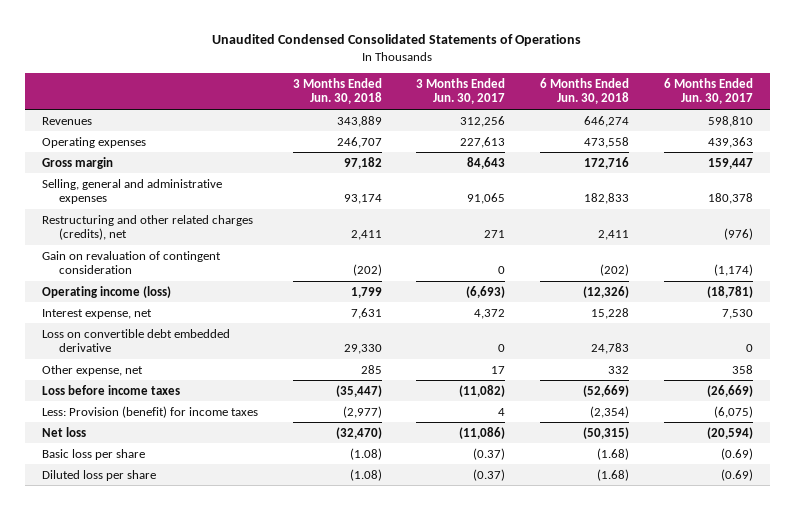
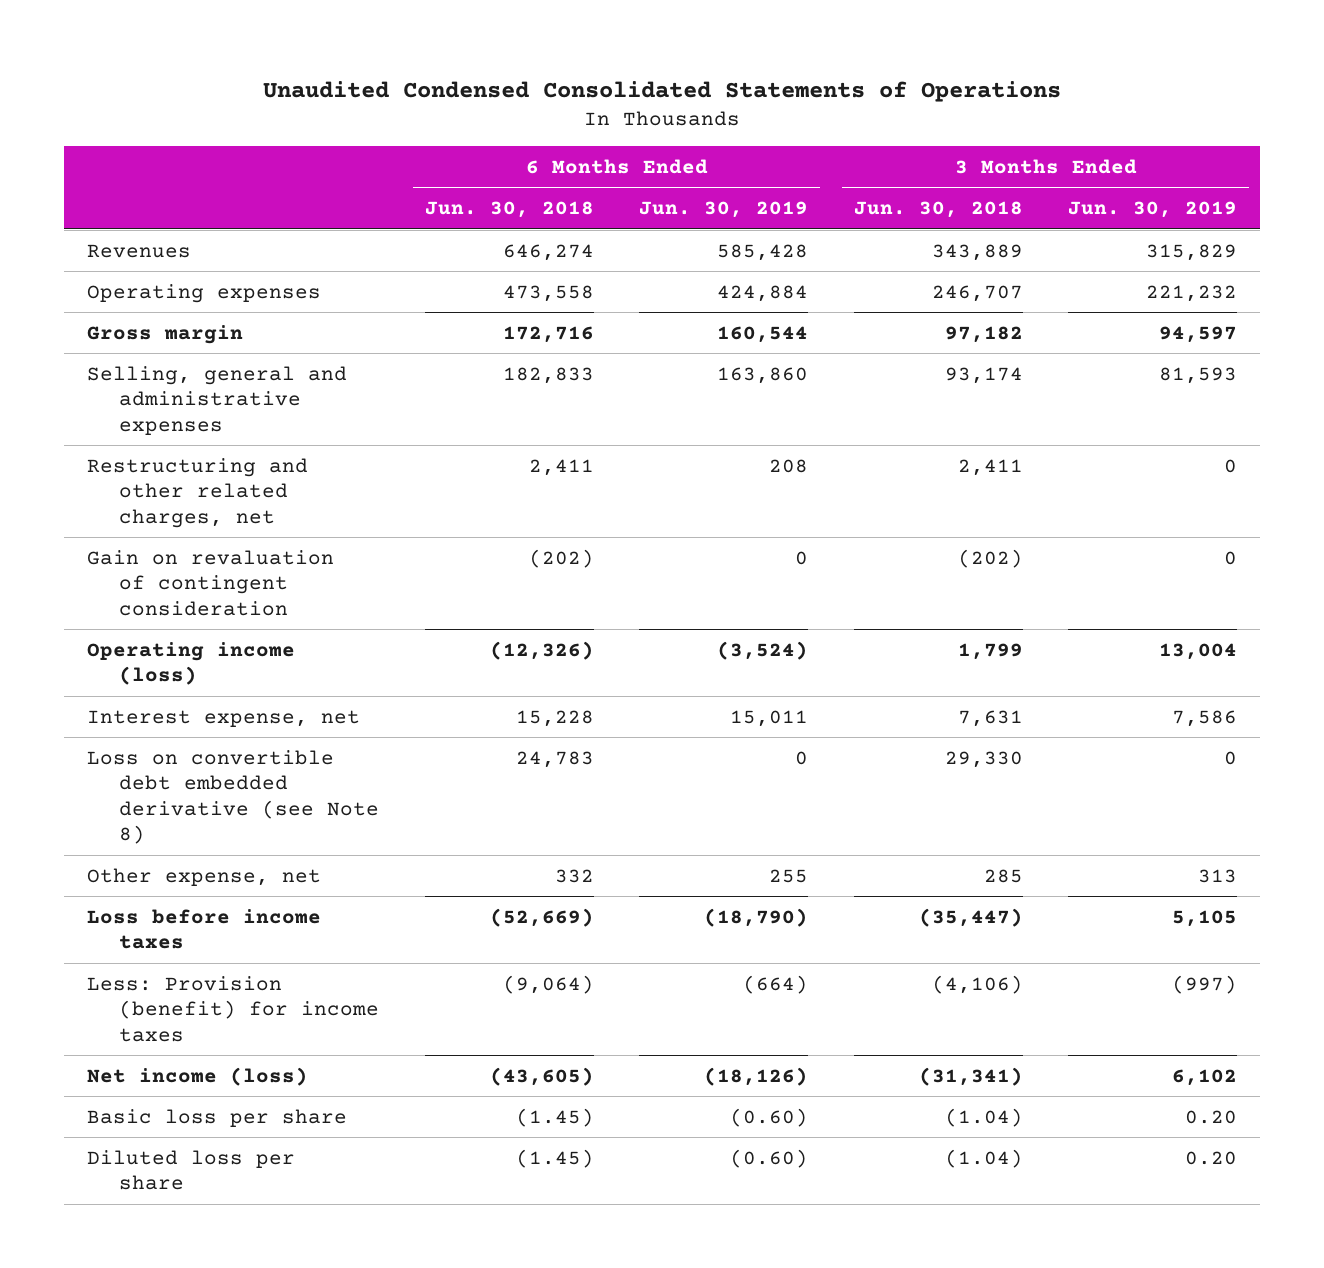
[416,77,506,105] 3 Months Ended Jun. 30, 2017 -> none
[663,77,753,105] 6 Months Ended Jun. 30, 2017 -> none
none -> [639,200,809,218] Jun. 30, 2019
none -> [1068,200,1238,218] Jun. 30, 2019
[42,214,254,241] Restructuring and other related charges (credits), net -> [86,457,308,528] Restructuring and other related charges, net
[42,328,231,353] Loss on convertible debt embedded derivative -> [86,749,380,845] Loss on convertible debt embedded derivative (see Note 8)
[342,405,382,418] (2,977) -> [931,974,1023,994] (4,106)
[590,405,630,418] (2,354) -> [502,974,594,994] (9,064)
[42,426,87,437] Net loss -> [86,1066,308,1086] Net income (loss)
[335,426,382,439] (32,470) -> [918,1066,1023,1086] (31,341)
[583,426,630,439] (50,315) -> [489,1066,594,1086] (43,605)
[349,447,382,460] (1.08) -> [944,1107,1023,1127] (1.04)
[597,447,630,460] (1.68) -> [515,1107,594,1127] (1.45)
[349,468,382,481] (1.08) -> [944,1148,1023,1168] (1.04)
[597,468,630,481] (1.68) -> [515,1148,594,1168] (1.45)

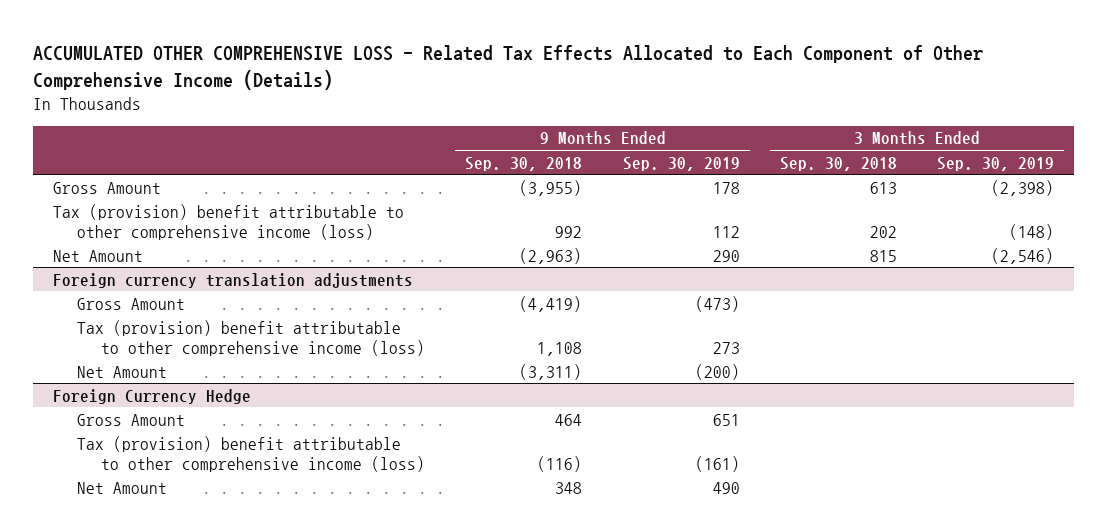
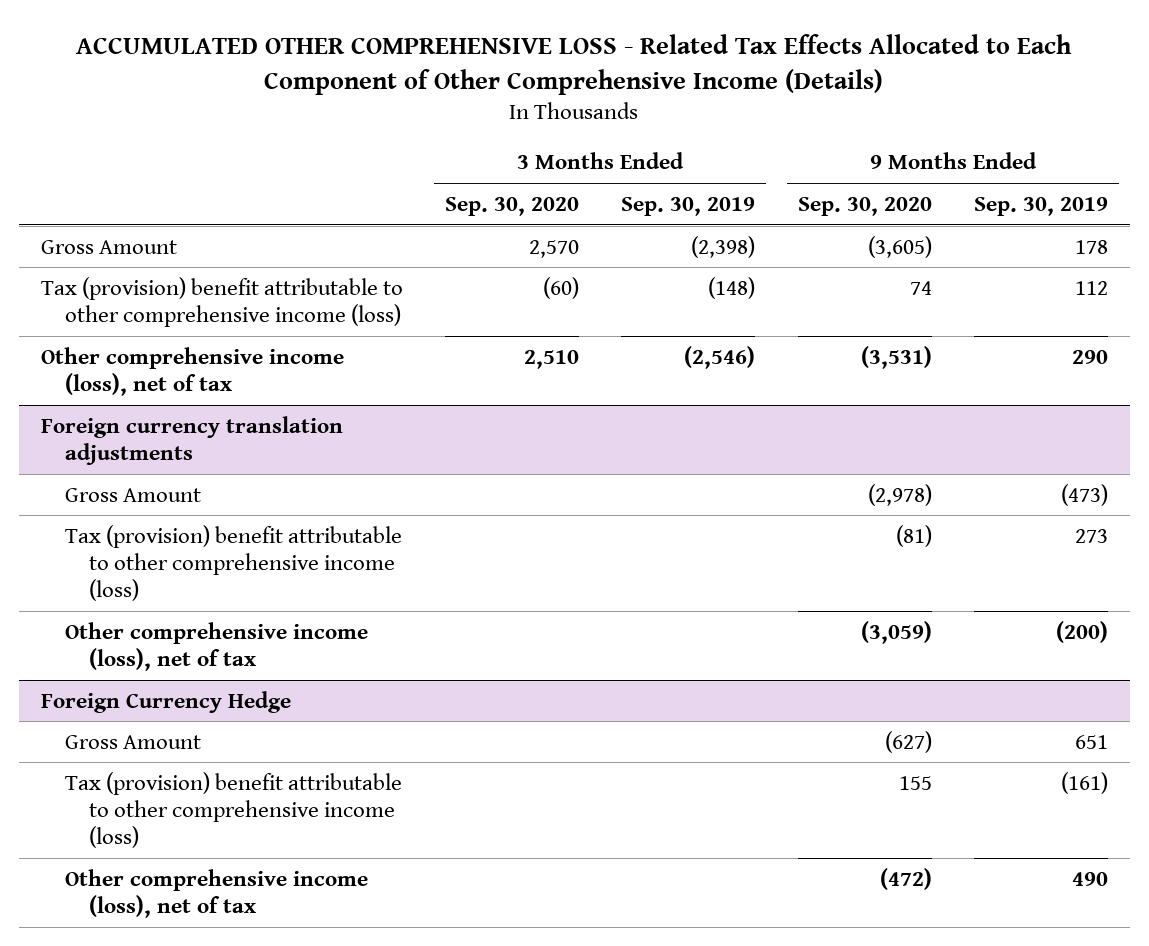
[465,156,583,171] Sep. 30, 2018 -> none
[779,156,897,171] Sep. 30, 2018 -> none
none -> [445,196,580,216] Sep. 30, 2020
none -> [797,196,932,216] Sep. 30, 2020
[52,249,143,262] Net Amount -> [40,346,344,397] Other comprehensive income (loss), net of tax
[77,365,168,378] Net Amount -> [64,621,368,672] Other comprehensive income (loss), net of tax
[77,481,168,494] Net Amount -> [64,868,368,919] Other comprehensive income (loss), net of tax

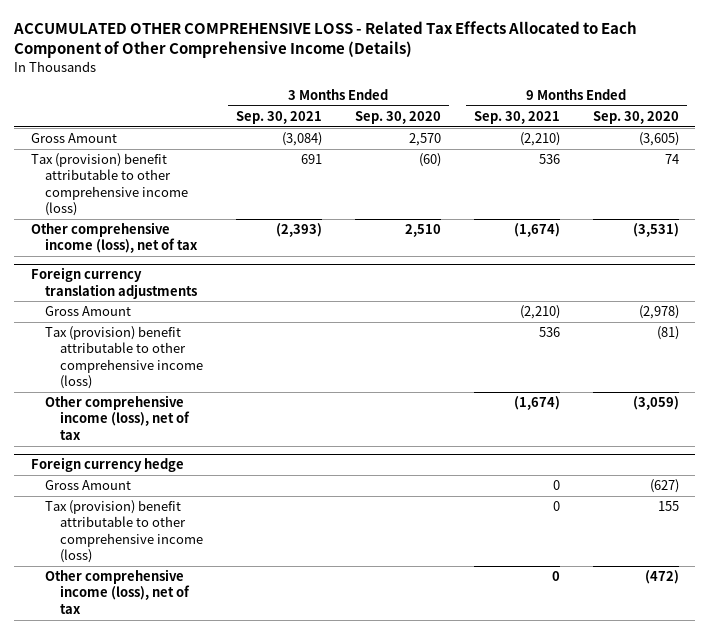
[621,196,756,216] Sep. 30, 2019 -> none
[974,196,1109,216] Sep. 30, 2019 -> none
none -> [235,111,322,125] Sep. 30, 2021
none -> [473,111,560,125] Sep. 30, 2021
[40,690,291,713] Foreign Currency Hedge -> [30,457,184,473] Foreign currency hedge

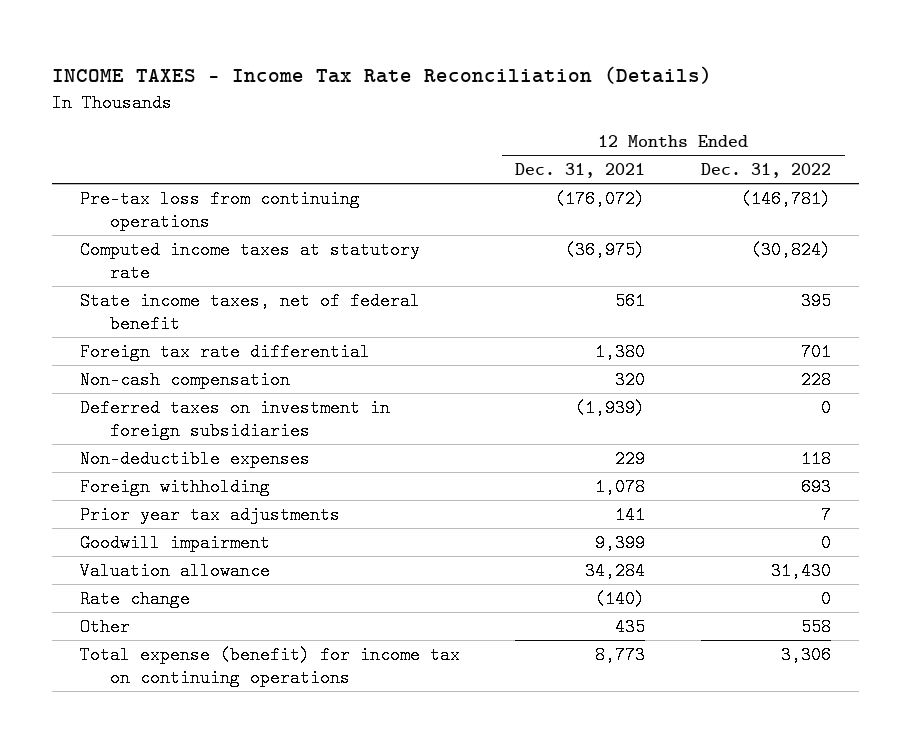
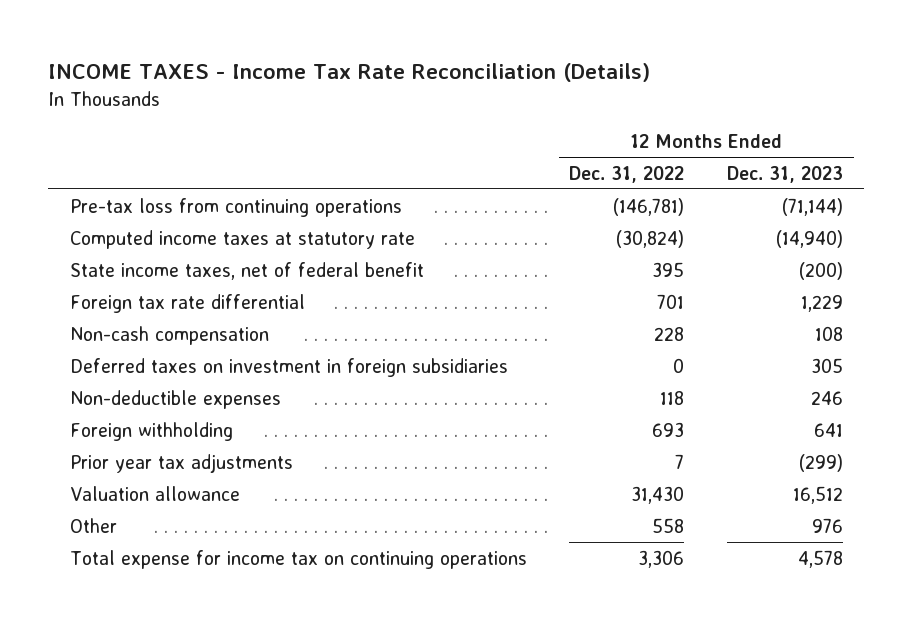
[515,163,646,179] Dec. 31, 2021 -> none
none -> [727,165,844,183] Dec. 31, 2023
[80,533,271,552] Goodwill impairment -> none
[80,589,191,608] Rate change -> none
[80,645,461,687] Total expense (benefit) for income tax on continuing operations -> [69,549,527,569] Total expense for income tax on continuing operations

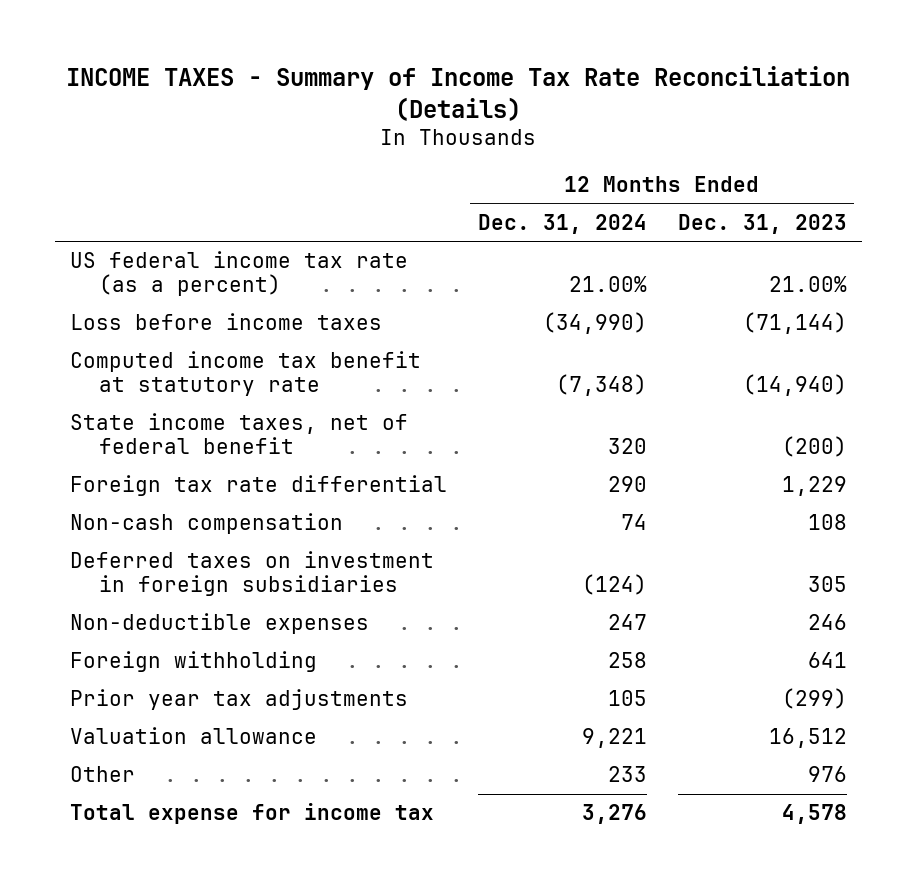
[48,63,651,83] INCOME TAXES - Income Tax Rate Reconciliation (Details) -> [66,66,851,121] INCOME TAXES - Summary of Income Tax Rate Reconciliation (Details)
[569,165,685,183] Dec. 31, 2022 -> none
none -> [477,213,647,234] Dec. 31, 2024
none -> [70,251,409,297] US federal income tax rate (as a percent)
[69,197,402,217] Pre-tax loss from continuing operations -> [70,313,383,331] Loss before income taxes
[69,229,415,249] Computed income taxes at statutory rate -> [70,351,422,397] Computed income tax benefit at statutory rate
[69,549,527,569] Total expense for income tax on continuing operations -> [70,803,435,825] Total expense for income tax

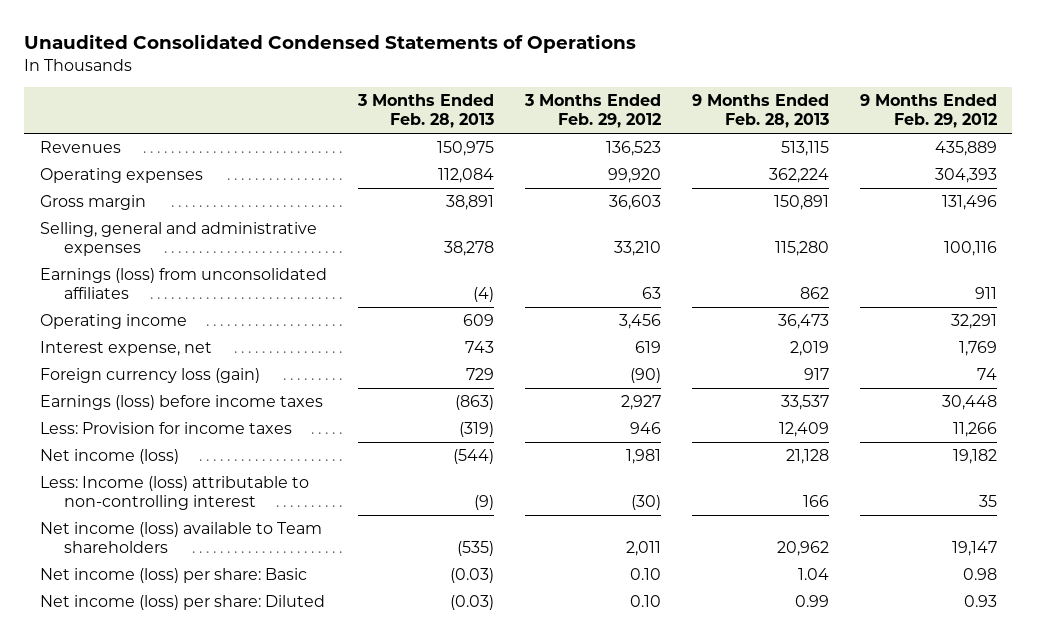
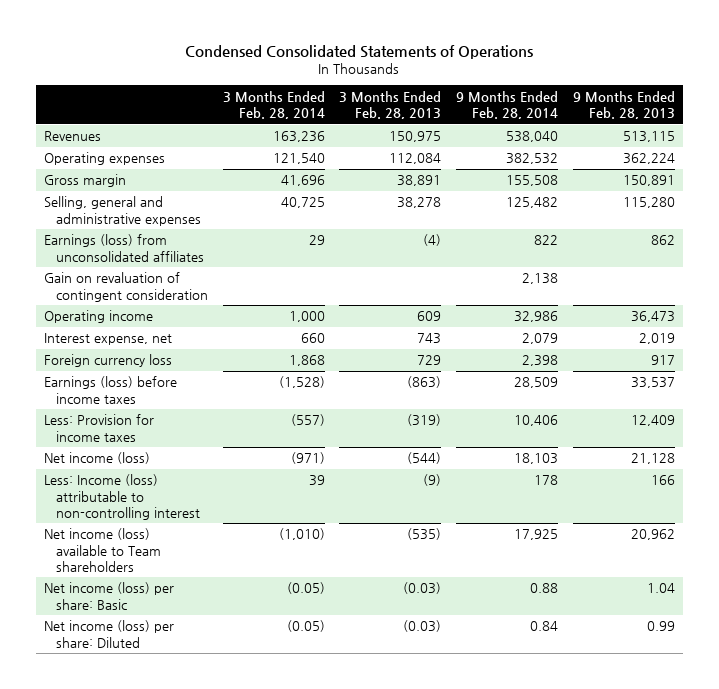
[24,34,637,54] Unaudited Consolidated Condensed Statements of Operations -> [185,44,534,59] Condensed Consolidated Statements of Operations
[523,94,661,129] 3 Months Ended Feb. 29, 2012 -> none
[859,94,997,129] 9 Months Ended Feb. 29, 2012 -> none
none -> [222,90,325,120] 3 Months Ended Feb. 28, 2014
none -> [456,90,559,120] 9 Months Ended Feb. 28, 2014
none -> [43,272,208,302] Gain on revaluation of contingent consideration
[39,367,260,383] Foreign currency loss (gain) -> [43,354,172,368] Foreign currency loss

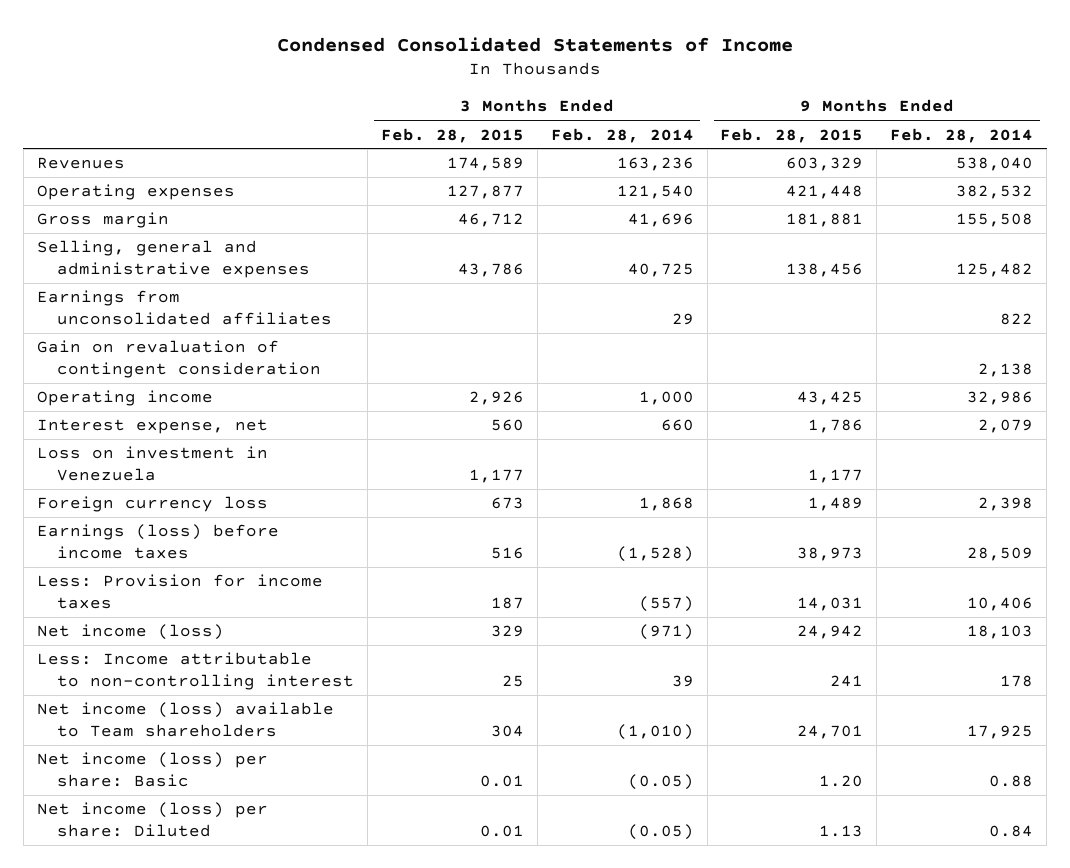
[185,44,534,59] Condensed Consolidated Statements of Operations -> [276,36,793,52] Condensed Consolidated Statements of Income
[339,90,442,120] 3 Months Ended Feb. 28, 2013 -> none
[573,90,676,120] 9 Months Ended Feb. 28, 2013 -> none
none -> [380,127,524,143] Feb. 28, 2015
none -> [720,127,864,143] Feb. 28, 2015
[43,234,204,262] Earnings (loss) from unconsolidated affiliates -> [36,290,333,325] Earnings from unconsolidated affiliates
none -> [36,446,268,481] Loss on investment in Venezuela
[43,474,200,520] Less: Income (loss) attributable to non-controlling interest -> [36,652,355,690] Less: Income attributable to non-controlling interest

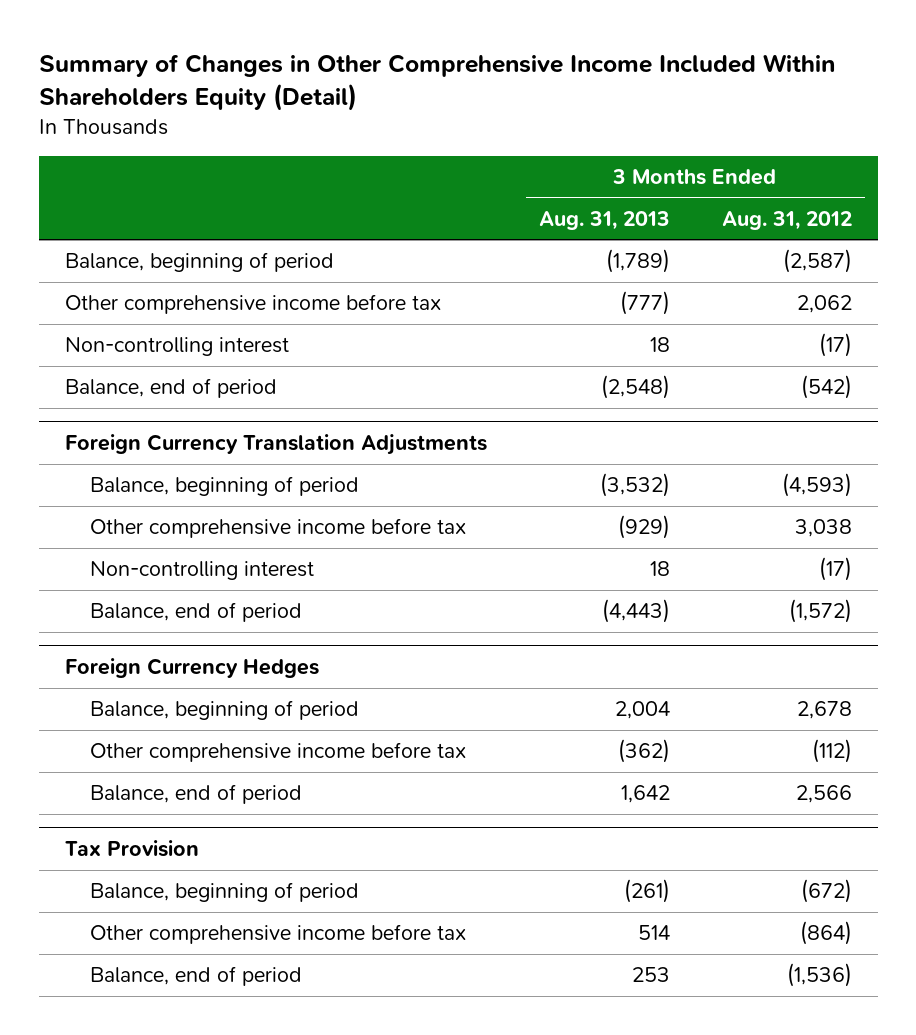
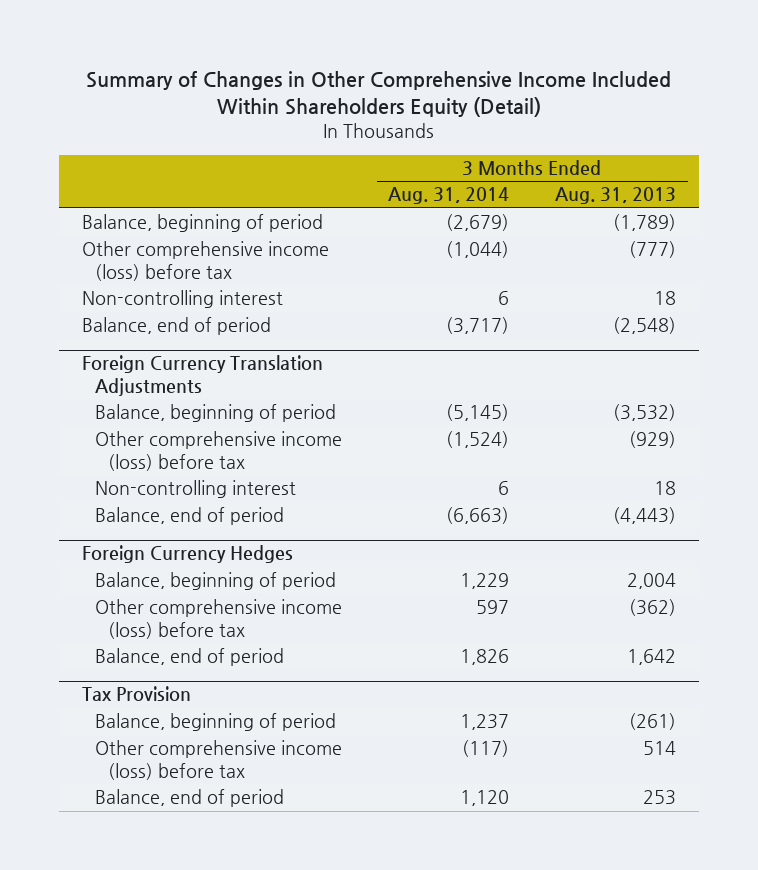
[721,210,852,230] Aug. 31, 2012 -> none
none -> [388,187,510,205] Aug. 31, 2014
[64,294,441,315] Other comprehensive income before tax -> [81,241,329,281] Other comprehensive income (loss) before tax
[89,518,466,539] Other comprehensive income before tax -> [95,431,343,471] Other comprehensive income (loss) before tax
[89,742,466,763] Other comprehensive income before tax -> [95,599,343,639] Other comprehensive income (loss) before tax
[89,924,466,945] Other comprehensive income before tax -> [95,740,343,780] Other comprehensive income (loss) before tax

